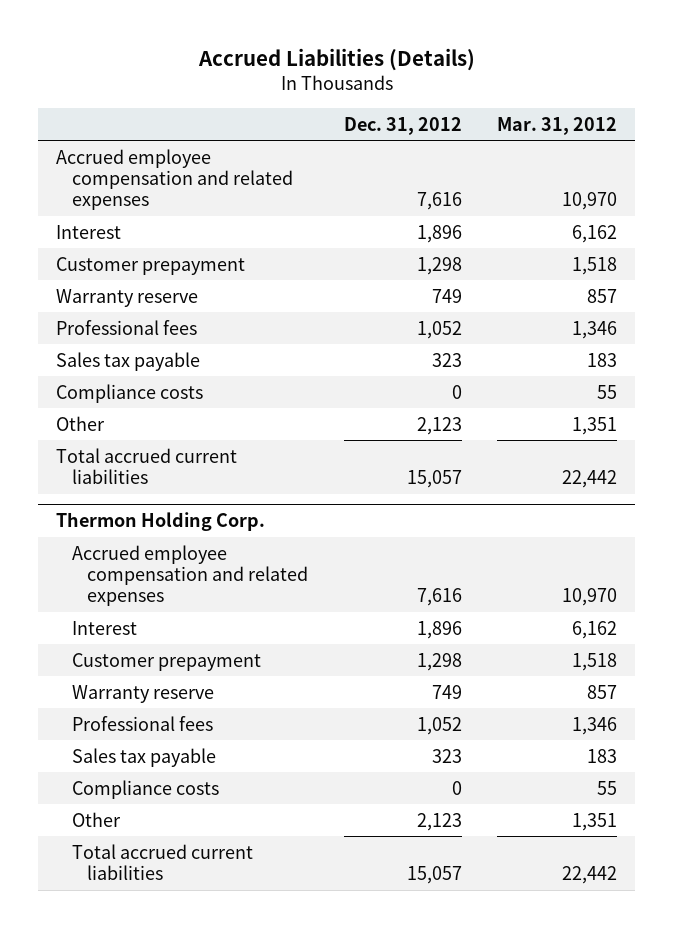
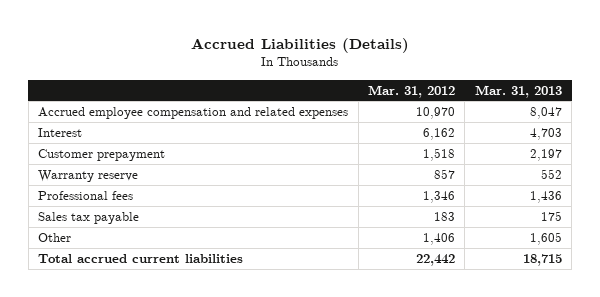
[343,116,462,135] Dec. 31, 2012 -> none
none -> [474,84,562,98] Mar. 31, 2013
[56,383,204,403] Compliance costs -> none
[56,447,238,485] Total accrued current liabilities -> none
[56,512,266,532] Thermon Holding Corp. -> none
[71,544,309,607] Accrued employee compensation and related expenses -> none
[71,620,137,635] Interest -> none
[71,652,261,671] Customer prepayment -> none
[71,684,214,703] Warranty reserve -> none
[71,715,213,731] Professional fees -> none
[71,747,216,767] Sales tax payable -> none
[71,779,219,799] Compliance costs -> none
[71,811,121,827] Other -> none
[572,416,618,435] 1,351 -> [423,232,456,245] 1,406

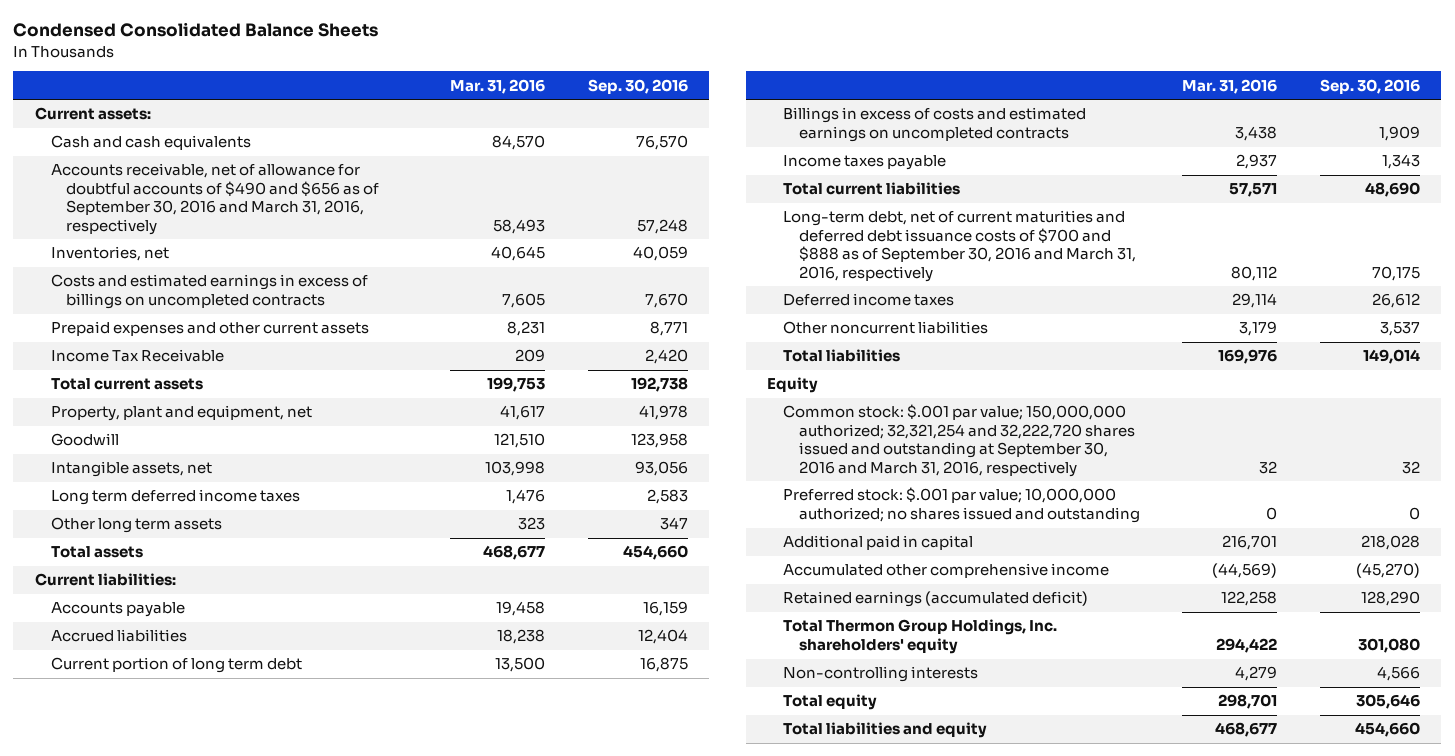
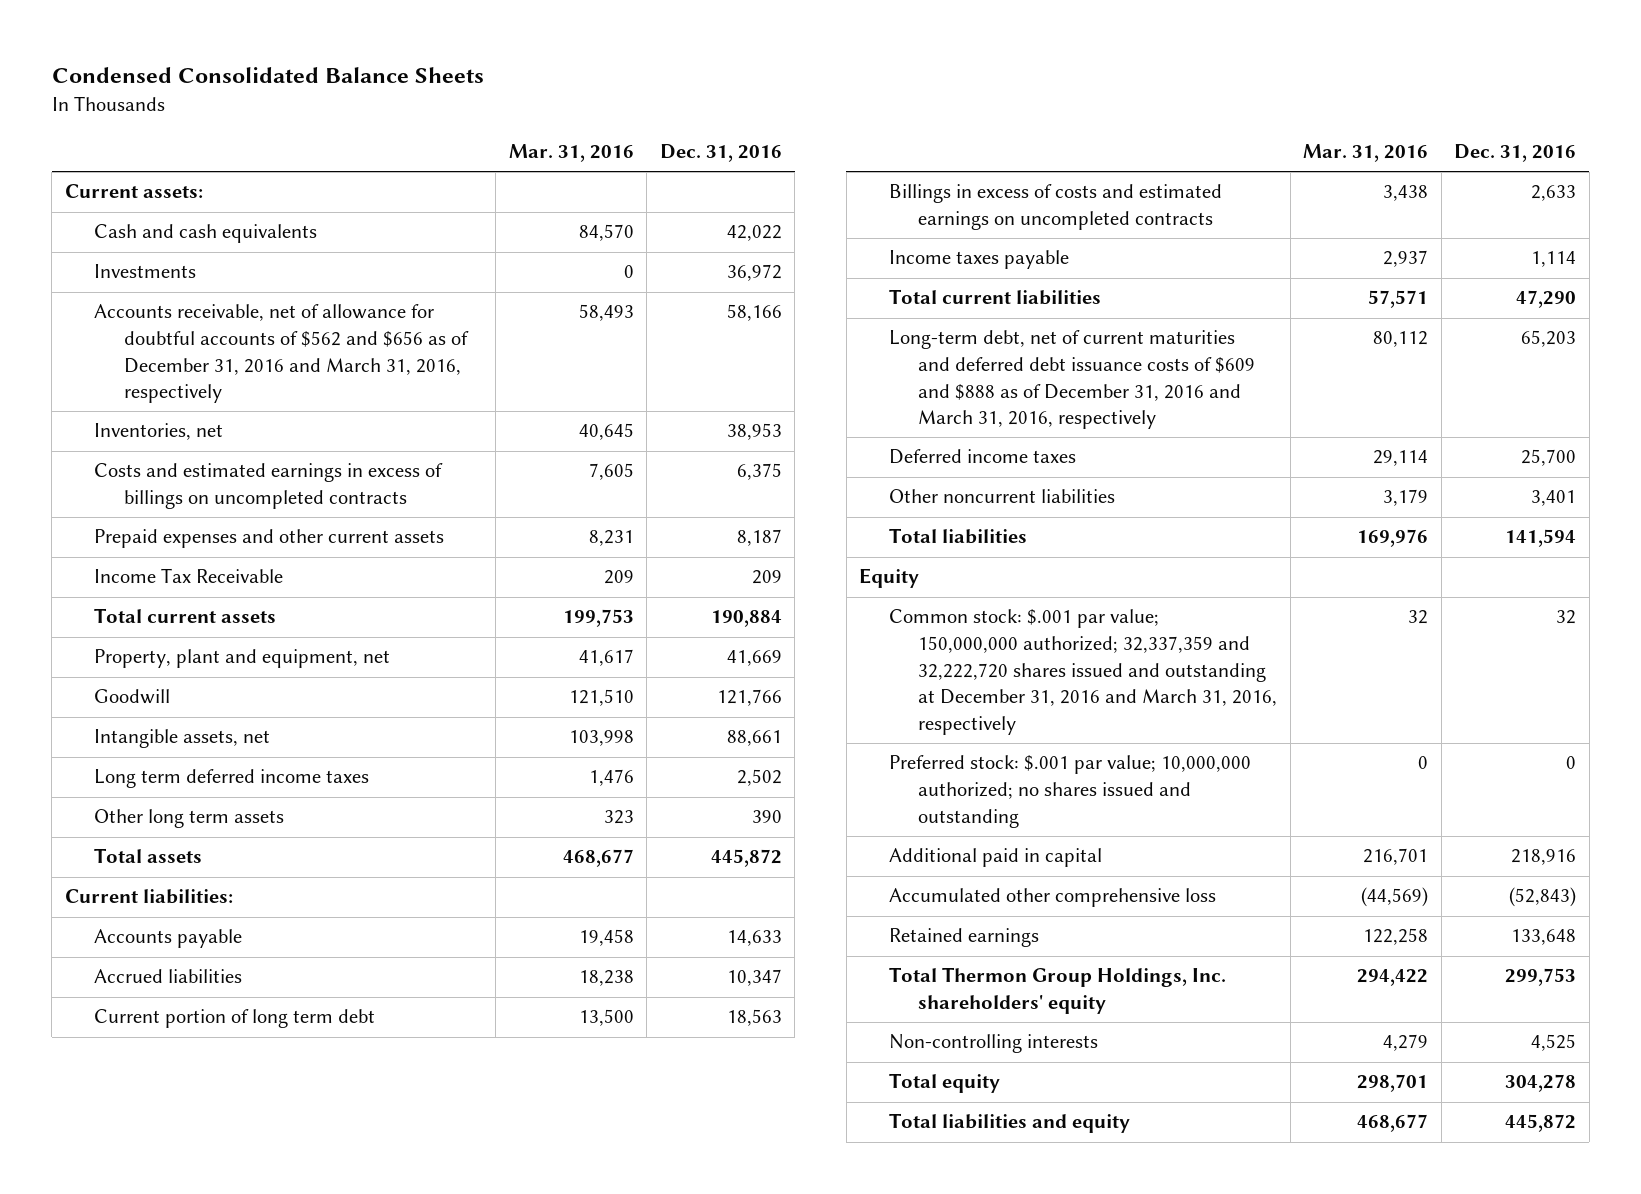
[587,78,688,94] Sep. 30, 2016 -> none
none -> [659,144,782,163] Dec. 31, 2016
none -> [94,264,197,279] Investments
[50,163,380,235] Accounts receivable, net of allowance for doubtful accounts of $490 and $656 as of September 30, 2016 and March 31, 2016, respectively -> [94,304,469,404] Accounts receivable, net of allowance for doubtful accounts of $562 and $656 as of December 31, 2016 and March 31, 2016, respectively
[783,210,1136,282] Long-term debt, net of current maturities and deferred debt issuance costs of $700 and $888 as of September 30, 2016 and March 31, 2016, respectively -> [888,330,1256,430] Long-term debt, net of current maturities and deferred debt issuance costs of $609 and $888 as of December 31, 2016 and March 31, 2016, respectively
[783,404,1135,477] Common stock: $.001 par value; 150,000,000 authorized; 32,321,254 and 32,222,720 shares issued and outstanding at September 30, 2016 and March 31, 2016, respectively -> [888,609,1278,735] Common stock: $.001 par value; 150,000,000 authorized; 32,337,359 and 32,222,720 shares issued and outstanding at December 31, 2016 and March 31, 2016, respectively
[783,563,1110,579] Accumulated other comprehensive income -> [888,888,1216,908] Accumulated other comprehensive loss
[783,591,1089,608] Retained earnings (accumulated deficit) -> [888,928,1039,948] Retained earnings

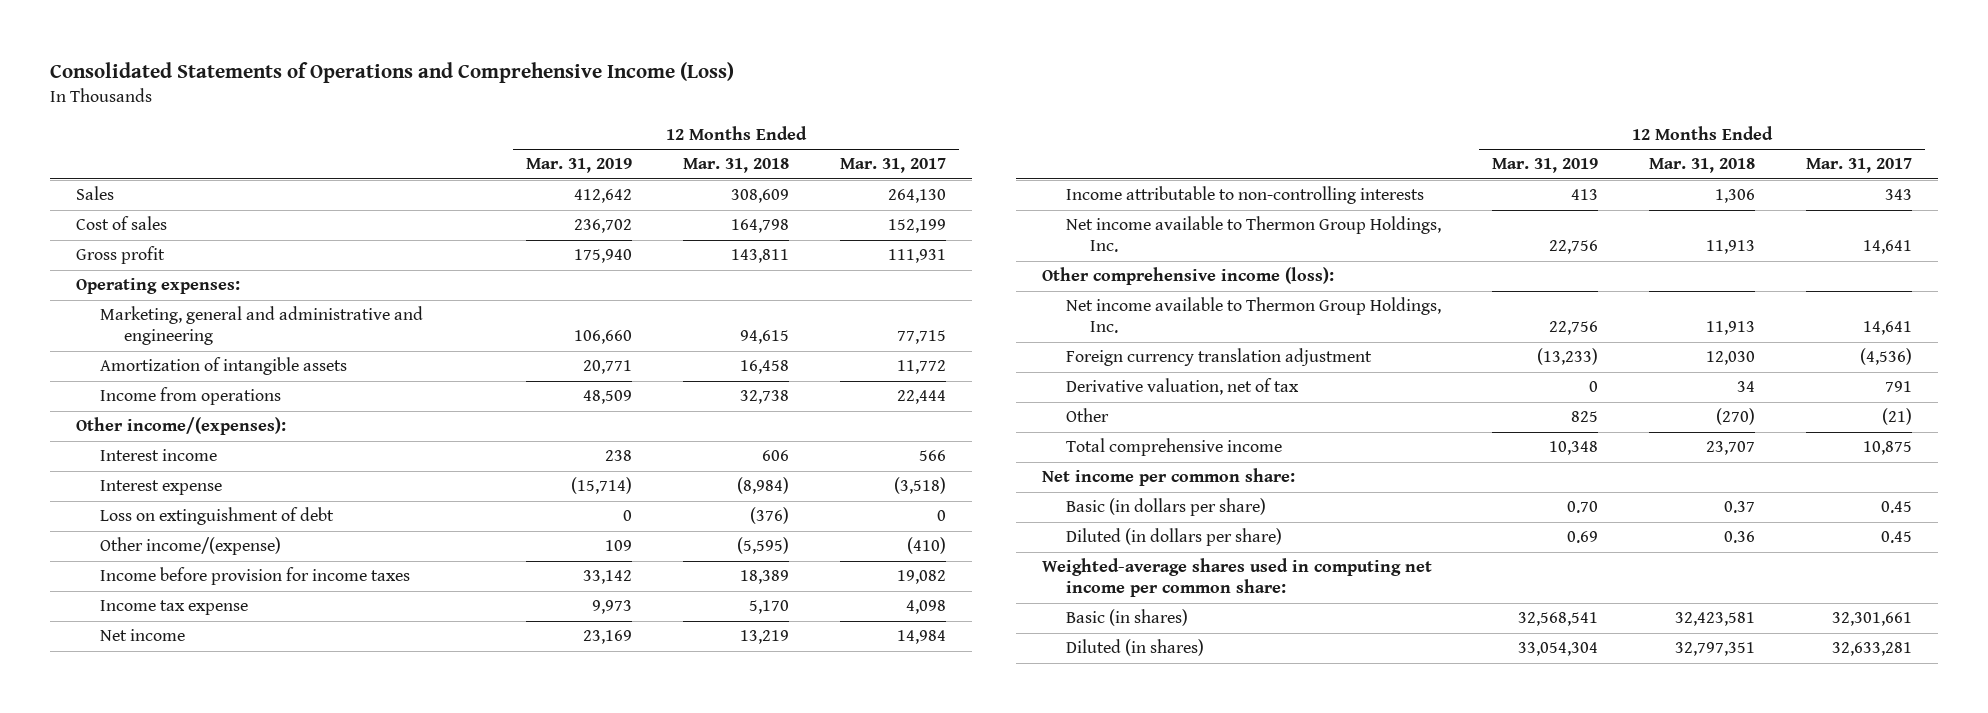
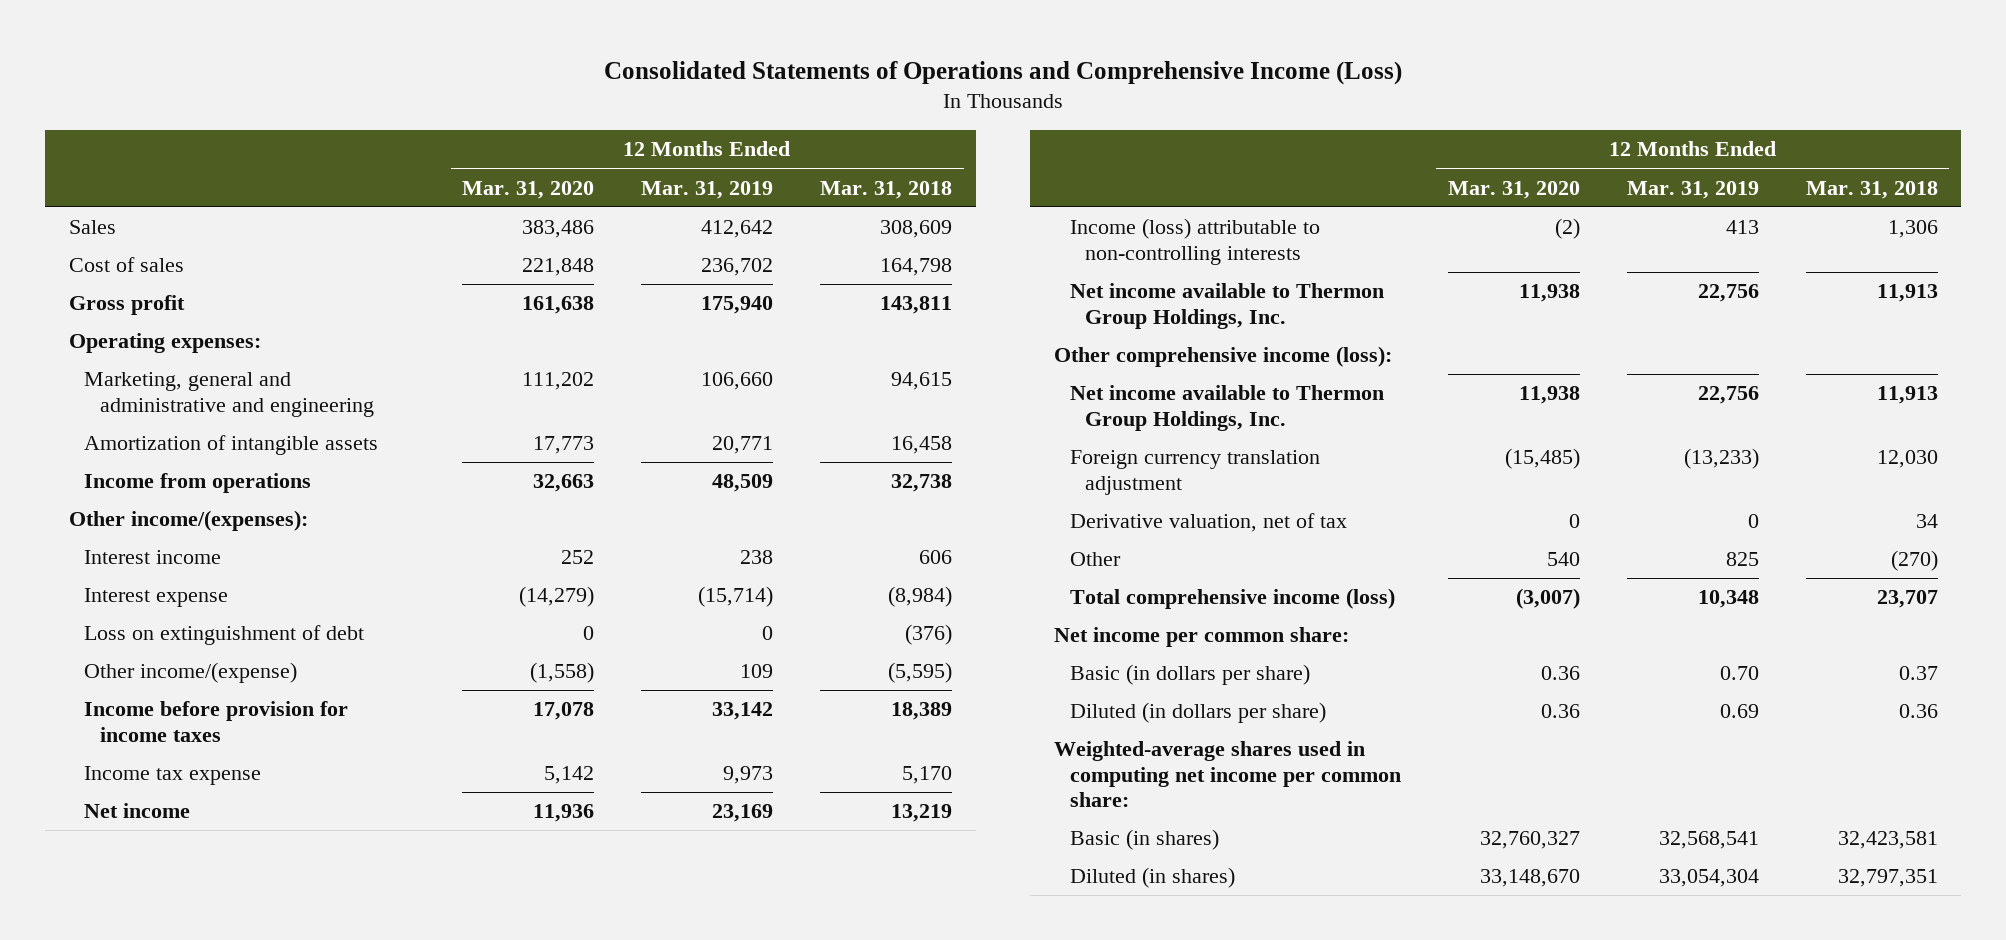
[840,158,947,174] Mar. 31, 2017 -> none
none -> [462,180,595,199] Mar. 31, 2020
[1065,186,1424,205] Income attributable to non-controlling interests -> [1069,218,1320,265] Income (loss) attributable to non-controlling interests
[1065,438,1282,457] Total comprehensive income -> [1069,588,1395,610] Total comprehensive income (loss)

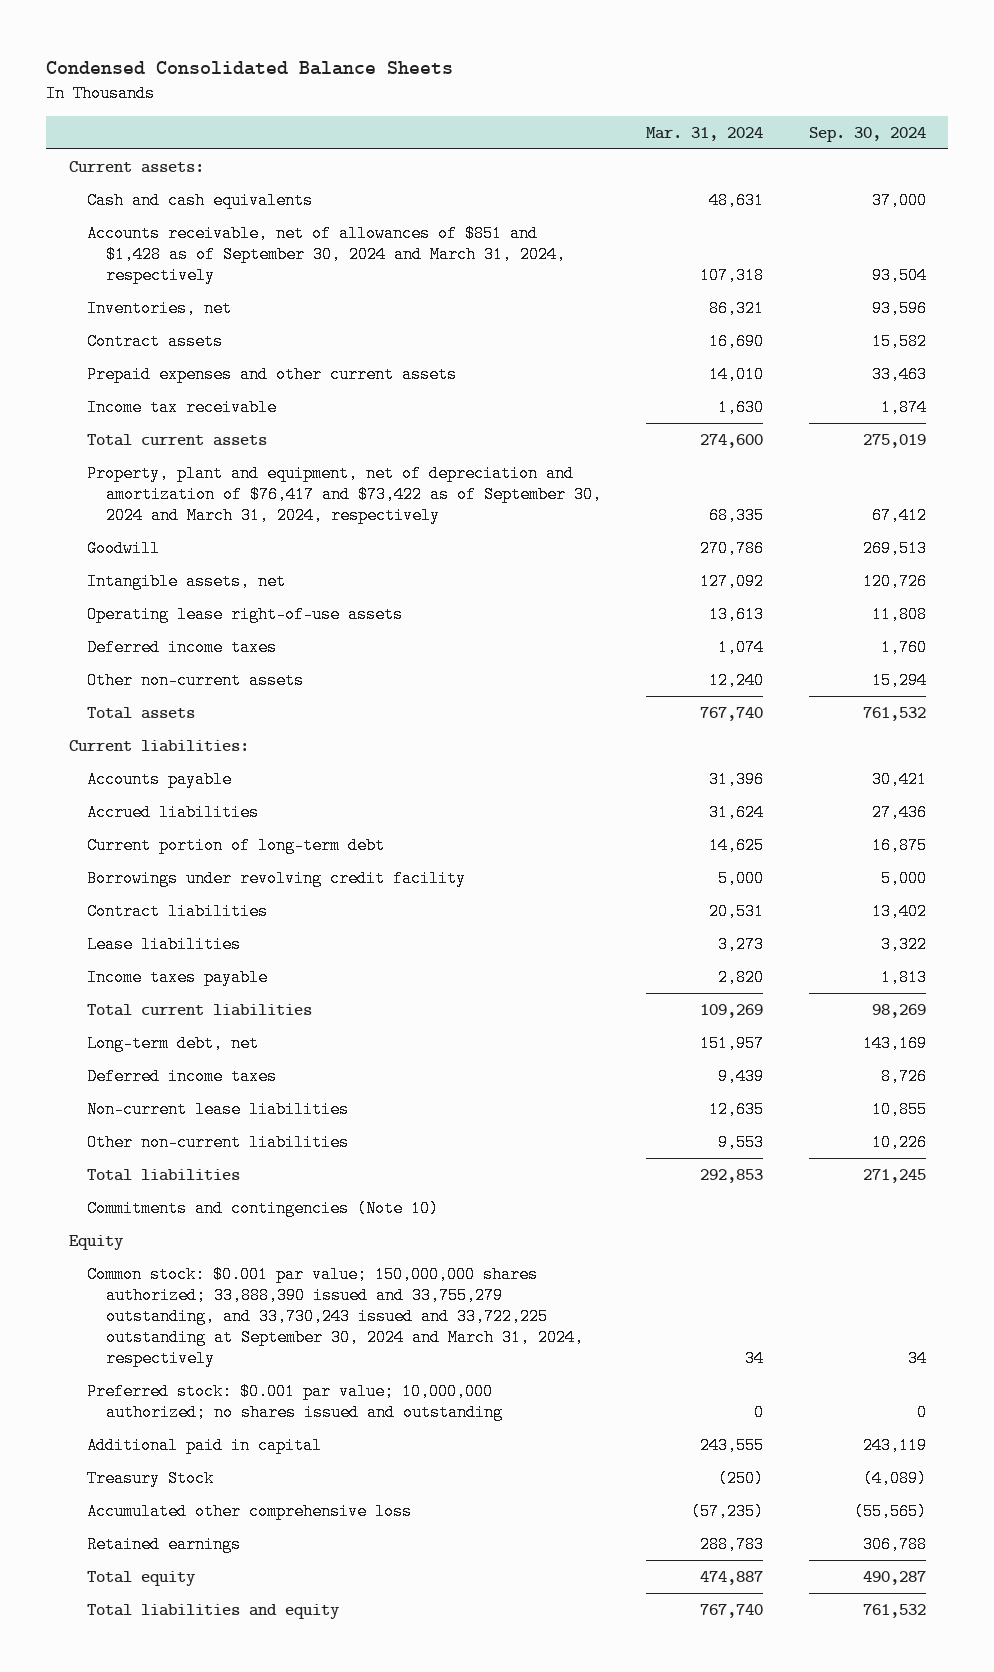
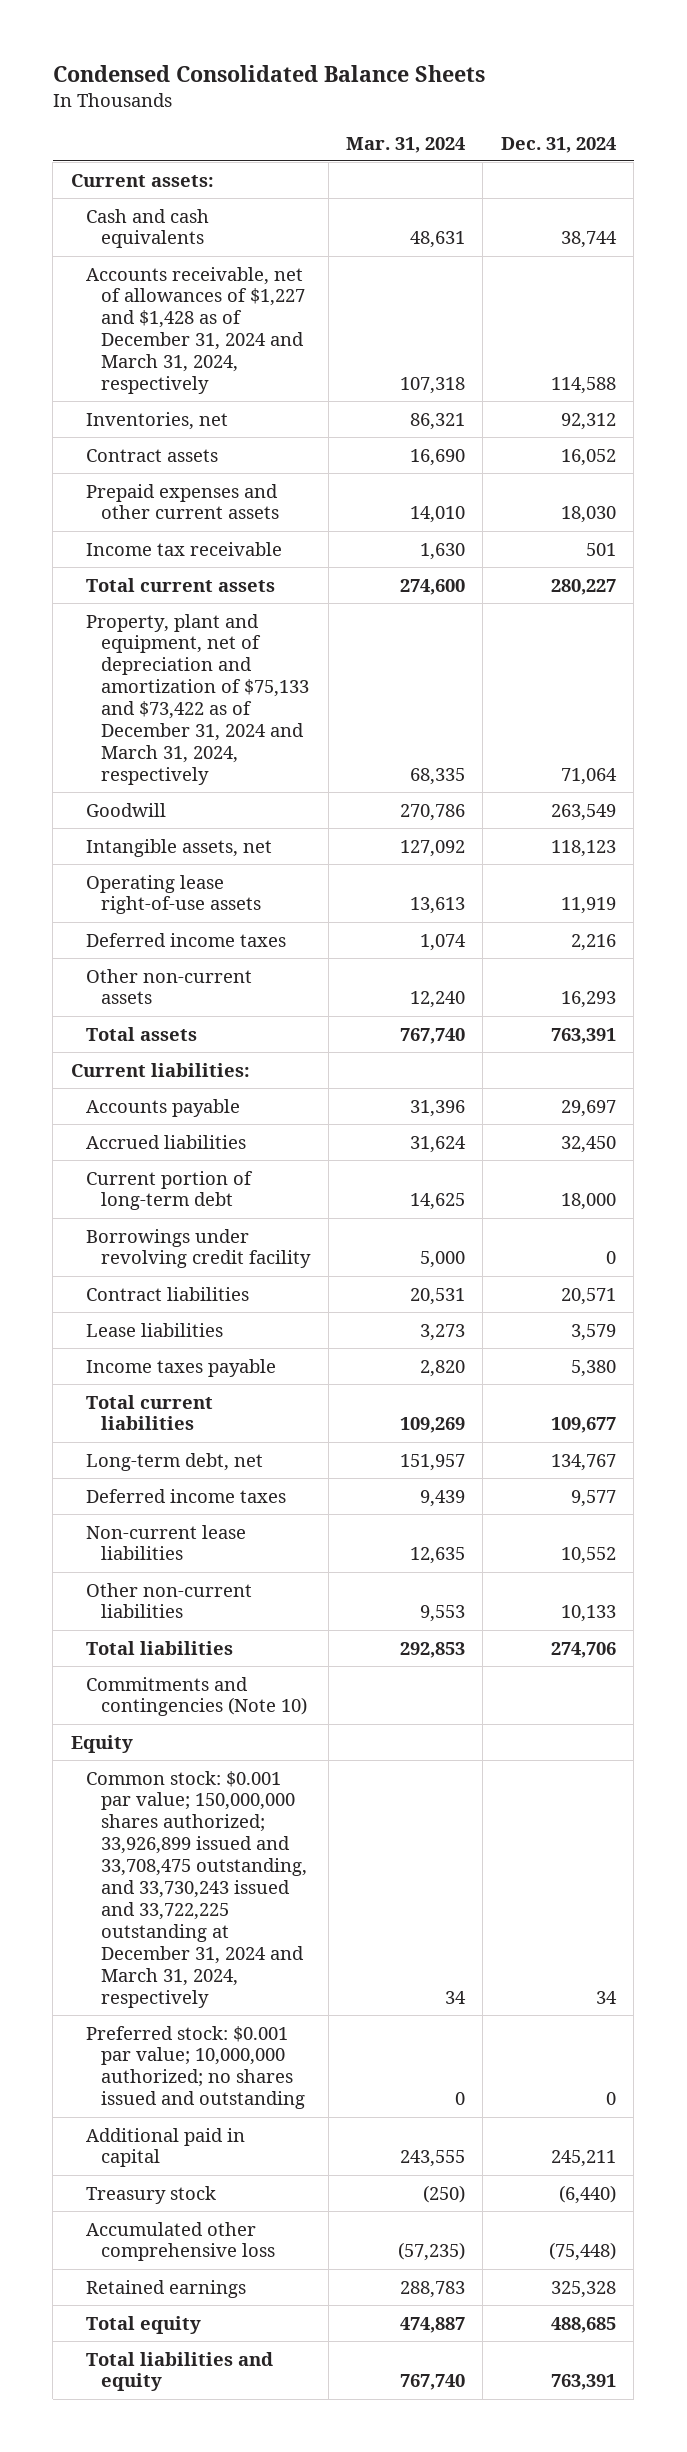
[808,126,926,142] Sep. 30, 2024 -> none
none -> [500,136,616,153] Dec. 31, 2024
[87,224,567,285] Accounts receivable, net of allowances of $851 and $1,428 as of September 30, 2024 and March 31, 2024, respectively -> [85,266,306,395] Accounts receivable, net of allowances of $1,227 and $1,428 as of December 31, 2024 and March 31, 2024, respectively
[87,464,603,525] Property, plant and equipment, net of depreciation and amortization of $76,417 and $73,422 as of September 30, 2024 and March 31, 2024, respectively -> [85,613,310,786] Property, plant and equipment, net of depreciation and amortization of $75,133 and $73,422 as of December 31, 2024 and March 31, 2024, respectively
[87,1265,585,1368] Common stock: $0.001 par value; 150,000,000 shares authorized; 33,888,390 issued and 33,755,279 outstanding, and 33,730,243 issued and 33,722,225 outstanding at September 30, 2024 and March 31, 2024, respectively -> [85,1770,308,2008] Common stock: $0.001 par value; 150,000,000 shares authorized; 33,926,899 issued and 33,708,475 outstanding, and 33,730,243 issued and 33,722,225 outstanding at December 31, 2024 and March 31, 2024, respectively
[87,1469,215,1487] Treasury Stock -> [85,2185,216,2204] Treasury stock

